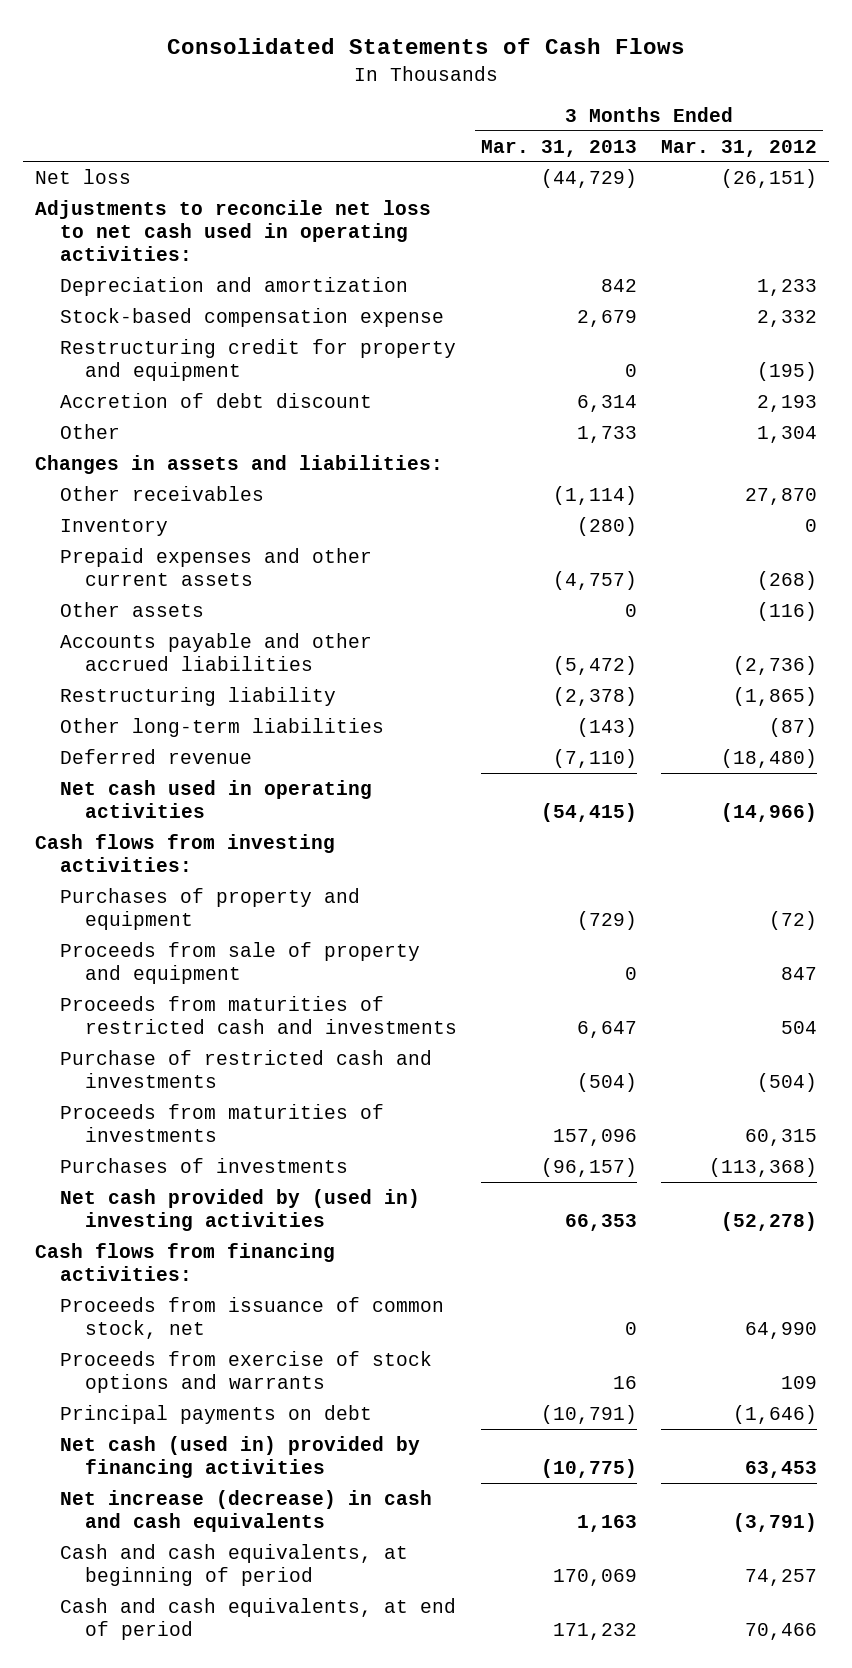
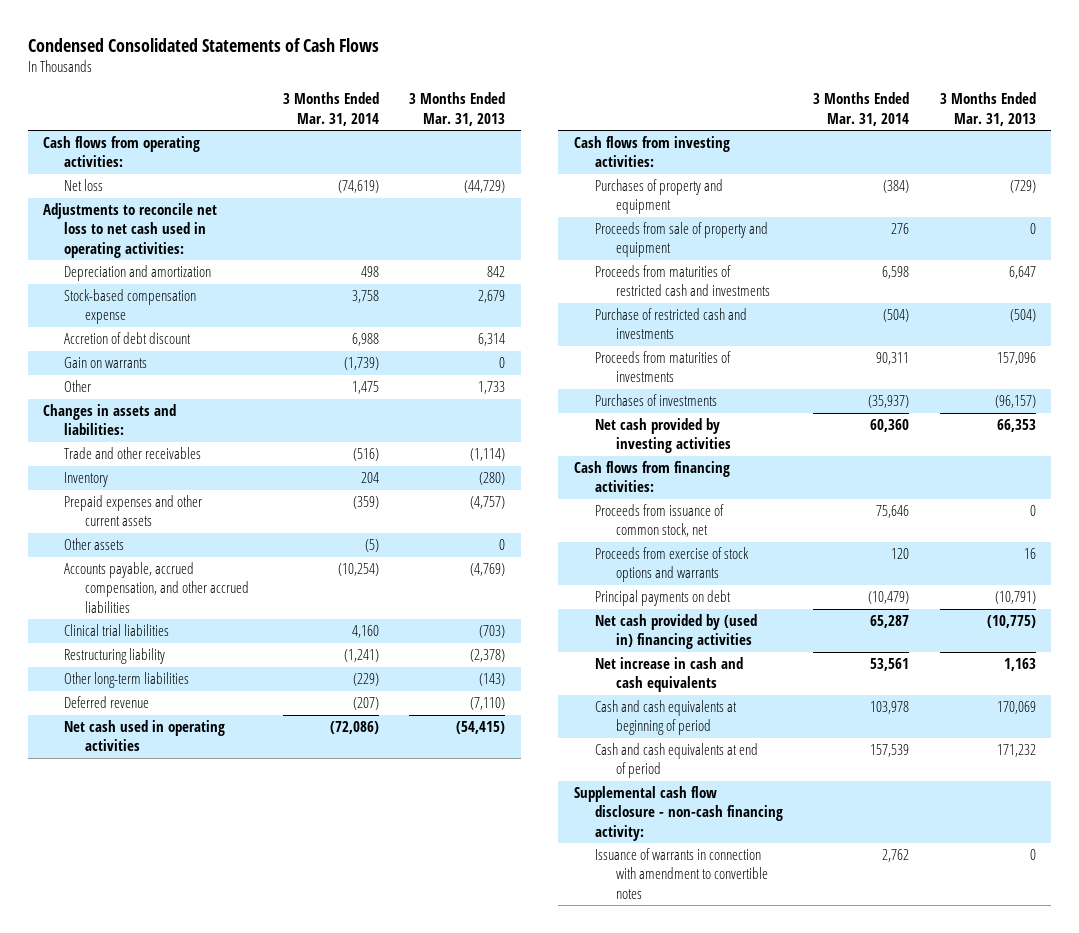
[167,37,686,54] Consolidated Statements of Cash Flows -> [28,37,380,52] Condensed Consolidated Statements of Cash Flows
[660,139,817,157] Mar. 31, 2012 -> none
none -> [282,92,379,126] 3 Months Ended Mar. 31, 2014
none -> [43,136,201,168] Cash flows from operating activities:
[59,338,456,381] Restructuring credit for property and equipment -> none
none -> [64,357,148,369] Gain on warrants
[59,485,264,501] Other receivables -> [64,447,202,460] Trade and other receivables
[59,632,372,671] Accounts payable and other accrued liabilities -> [64,562,250,613] Accounts payable, accrued compensation, and other accrued liabilities
[552,655,637,675] (5,472) -> [470,563,506,577] (4,769)
none -> [64,624,170,637] Clinical trial liabilities
[59,1188,420,1231] Net cash provided by (used in) investing activities -> [594,418,731,454] Net cash provided by investing activities
[59,1435,420,1478] Net cash (used in) provided by financing activities -> [594,614,757,650] Net cash provided by (used in) financing activities
[59,1489,432,1532] Net increase (decrease) in cash and cash equivalents -> [594,657,743,693] Net increase in cash and cash equivalents
[59,1543,408,1586] Cash and cash equivalents, at beginning of period -> [594,700,737,736] Cash and cash equivalents at beginning of period
[59,1597,456,1640] Cash and cash equivalents, at end of period -> [594,743,758,779] Cash and cash equivalents at end of period
none -> [573,786,783,841] Supplemental cash flow disclosure - non-cash financing activity:
none -> [594,848,768,899] Issuance of warrants in connection with amendment to convertible notes

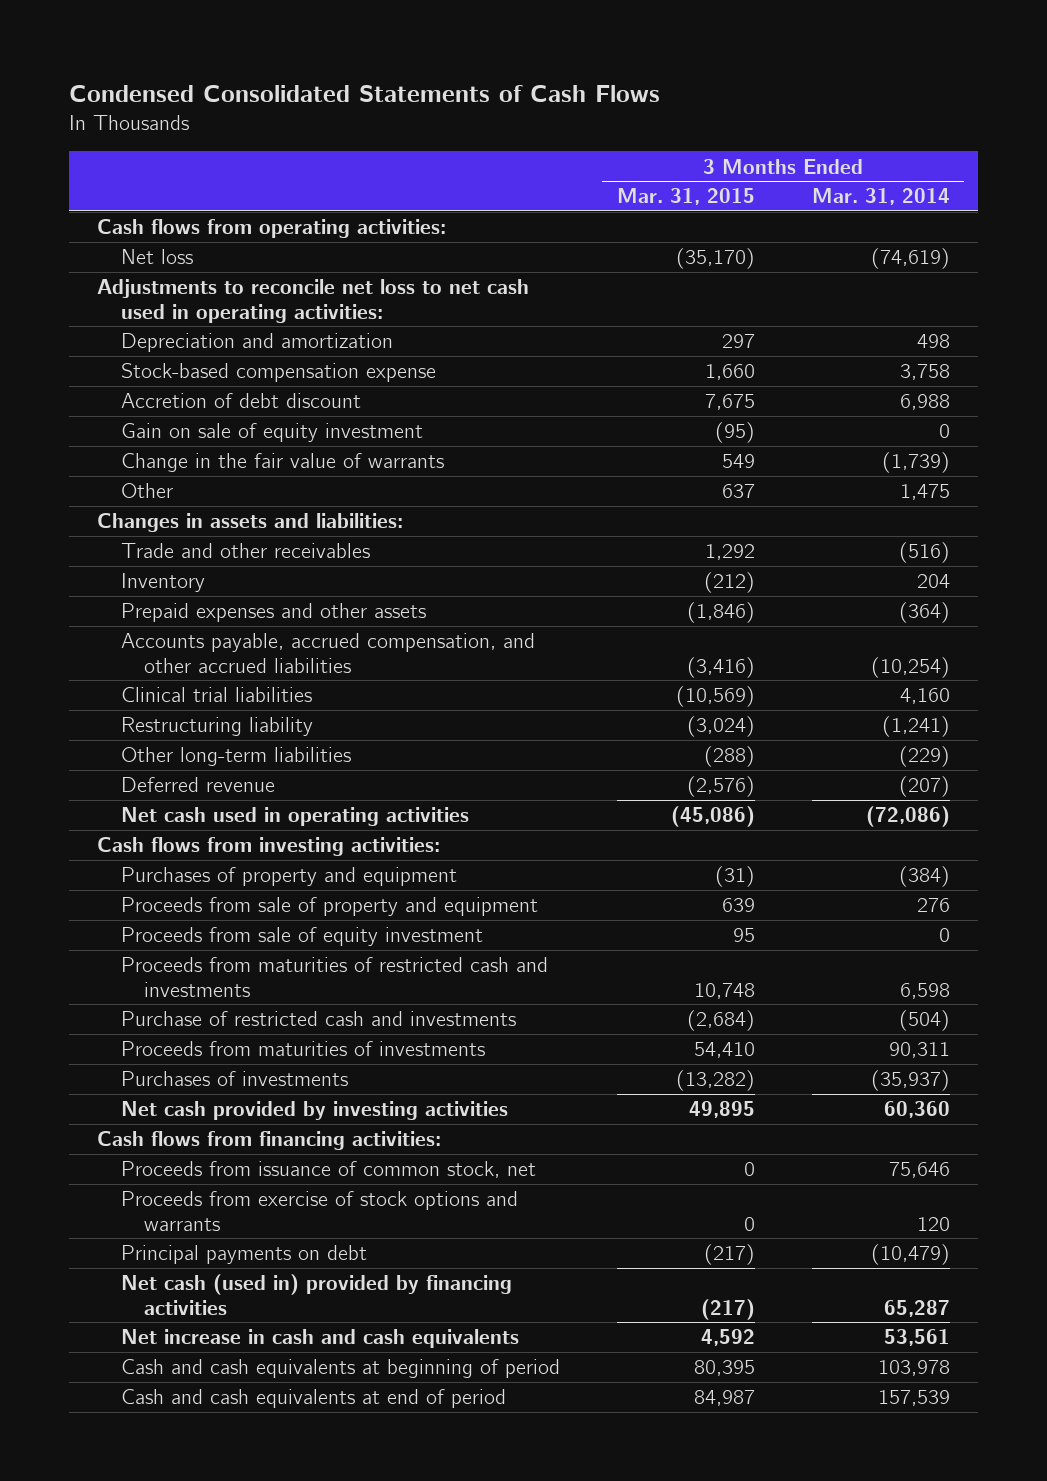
[409,92,506,126] 3 Months Ended Mar. 31, 2013 -> none
none -> [616,188,755,206] Mar. 31, 2015
none -> [120,423,423,443] Gain on sale of equity investment
[64,357,148,369] Gain on warrants -> [120,453,444,473] Change in the fair value of warrants
[64,538,125,551] Other assets -> none
[64,495,203,527] Prepaid expenses and other current assets -> [120,603,426,623] Prepaid expenses and other assets
[352,496,379,510] (359) -> [898,602,950,624] (364)
none -> [120,927,483,947] Proceeds from sale of equity investment
[594,614,757,650] Net cash provided by (used in) financing activities -> [120,1274,512,1315] Net cash (used in) provided by financing activities
[573,786,783,841] Supplemental cash flow disclosure - non-cash financing activity: -> none
[594,848,768,899] Issuance of warrants in connection with amendment to convertible notes -> none

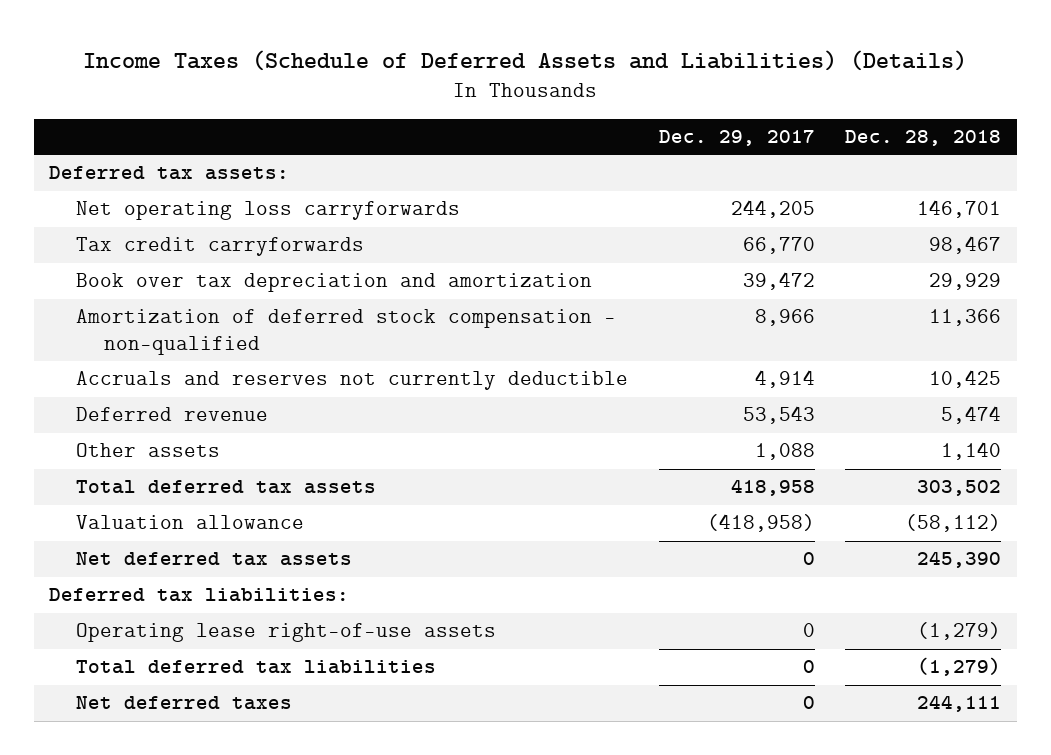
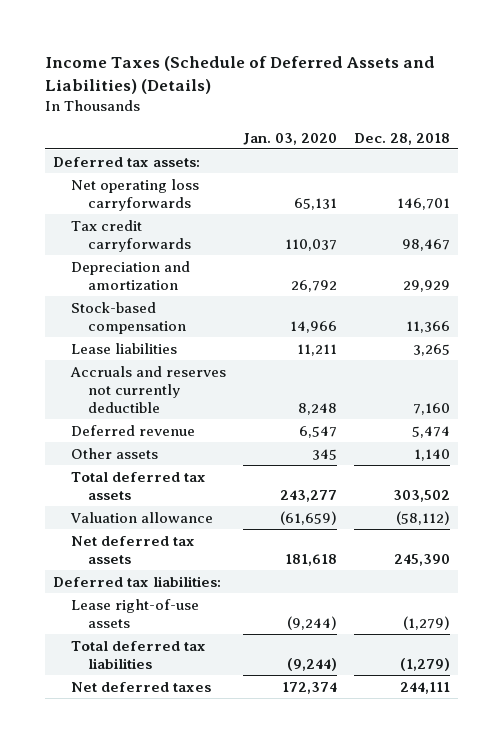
[658,130,815,147] Dec. 29, 2017 -> none
none -> [242,132,337,145] Jan. 03, 2020
[76,273,593,293] Book over tax depreciation and amortization -> [70,260,190,290] Depreciation and amortization
[76,309,617,355] Amortization of deferred stock compensation - non-qualified -> [70,301,186,334] Stock-based compensation
none -> [70,342,177,354] Lease liabilities
[929,370,1002,389] 10,425 -> [412,403,450,416] 7,160
[76,623,497,643] Operating lease right-of-use assets -> [70,598,199,628] Lease right-of-use assets

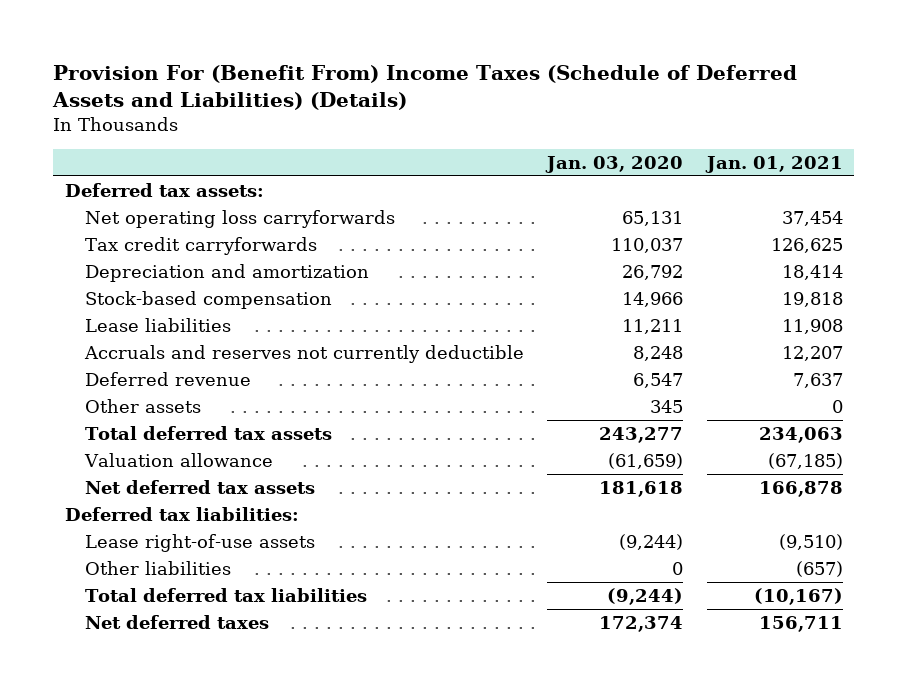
[44,56,435,95] Income Taxes (Schedule of Deferred Assets and Liabilities) (Details) -> [52,65,798,111] Provision For (Benefit From) Income Taxes (Schedule of Deferred Assets and Liabilities) (Details)
[353,132,450,145] Dec. 28, 2018 -> none
none -> [704,155,843,173] Jan. 01, 2021
none -> [84,560,231,575] Other liabilities

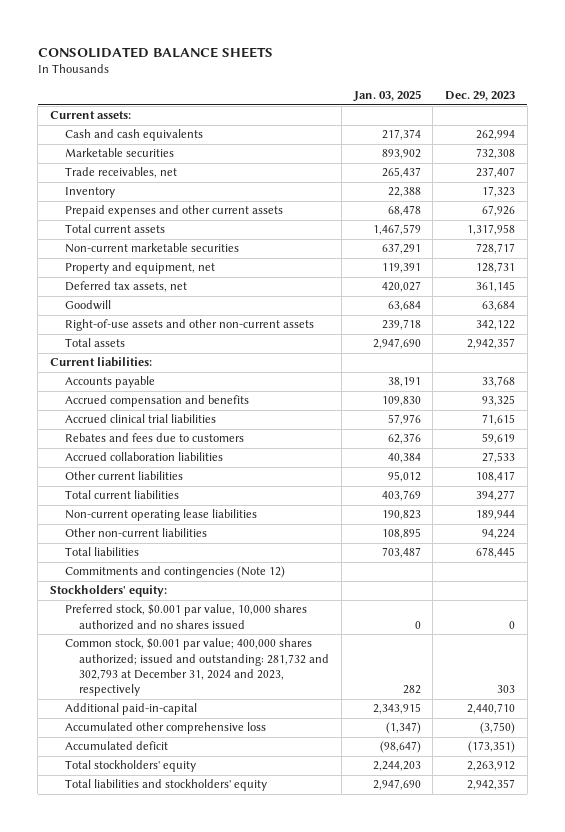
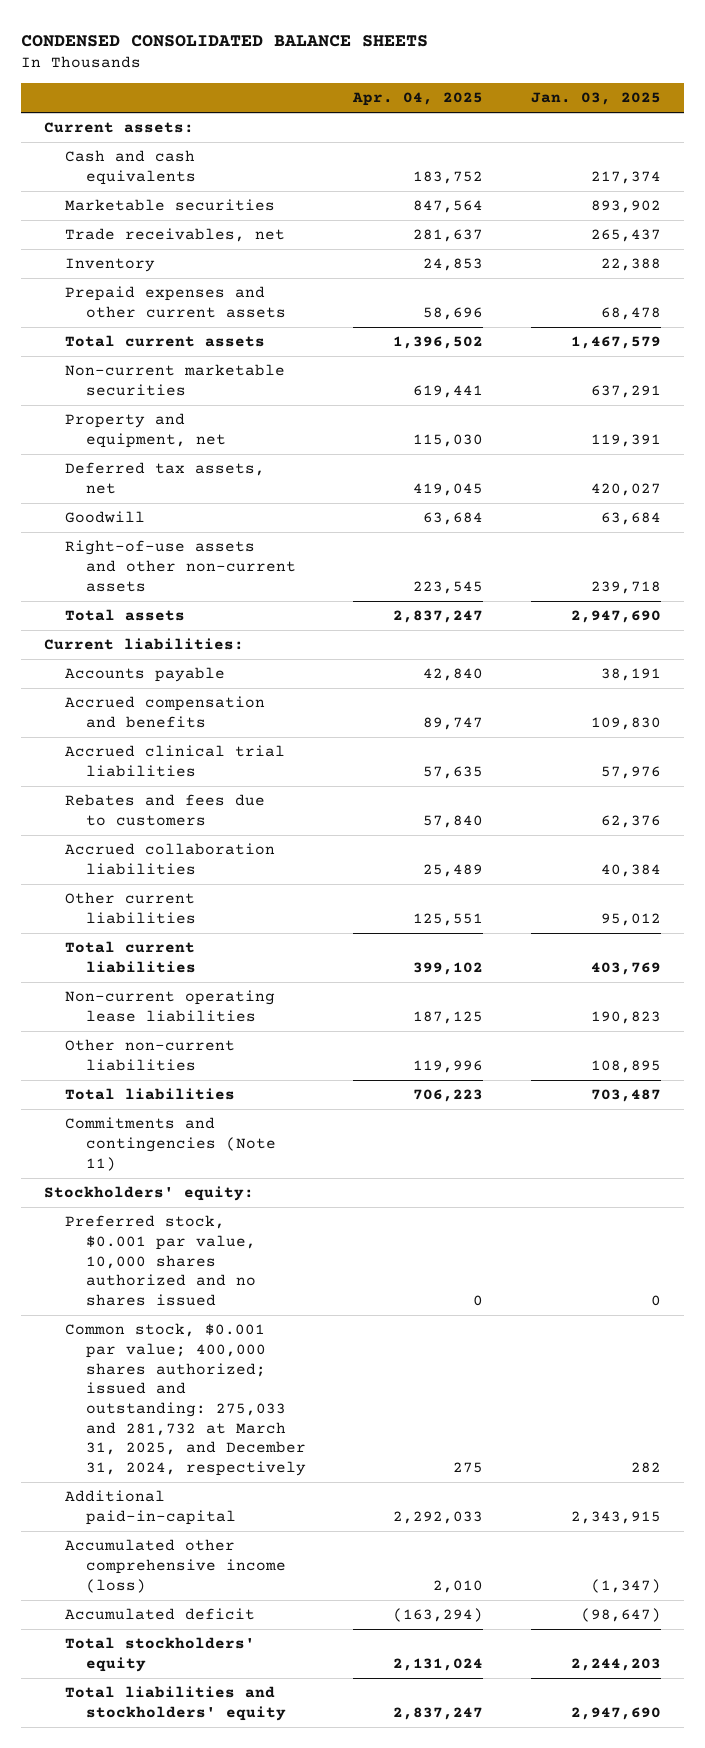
[37,46,273,58] CONSOLIDATED BALANCE SHEETS -> [20,34,428,47] CONDENSED CONSOLIDATED BALANCE SHEETS
[444,91,515,102] Dec. 29, 2023 -> none
none -> [352,92,484,107] Apr. 04, 2025
[64,566,285,579] Commitments and contingencies (Note 12) -> [65,1117,277,1171] Commitments and contingencies (Note 11)
[64,638,330,697] Common stock, $0.001 par value; 400,000 shares authorized; issued and outstanding: 281,732 and 302,793 at December 31, 2024 and 2023, respectively -> [65,1323,307,1476] Common stock, $0.001 par value; 400,000 shares authorized; issued and outstanding: 275,033 and 281,732 at March 31, 2025, and December 31, 2024, respectively
[64,722,266,735] Accumulated other comprehensive loss -> [65,1539,287,1593] Accumulated other comprehensive income (loss)

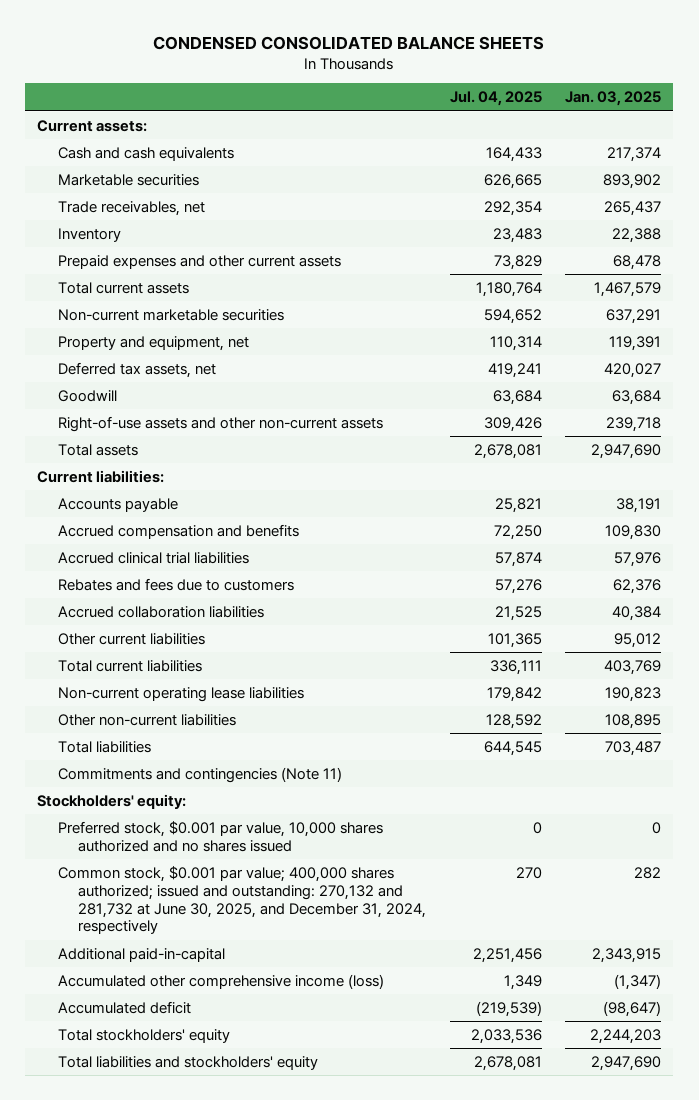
[352,92,484,107] Apr. 04, 2025 -> none
none -> [449,91,542,107] Jul. 04, 2025
[65,1323,307,1476] Common stock, $0.001 par value; 400,000 shares authorized; issued and outstanding: 275,033 and 281,732 at March 31, 2025, and December 31, 2024, respectively -> [57,865,426,935] Common stock, $0.001 par value; 400,000 shares authorized; issued and outstanding: 270,132 and 281,732 at June 30, 2025, and December 31, 2024, respectively

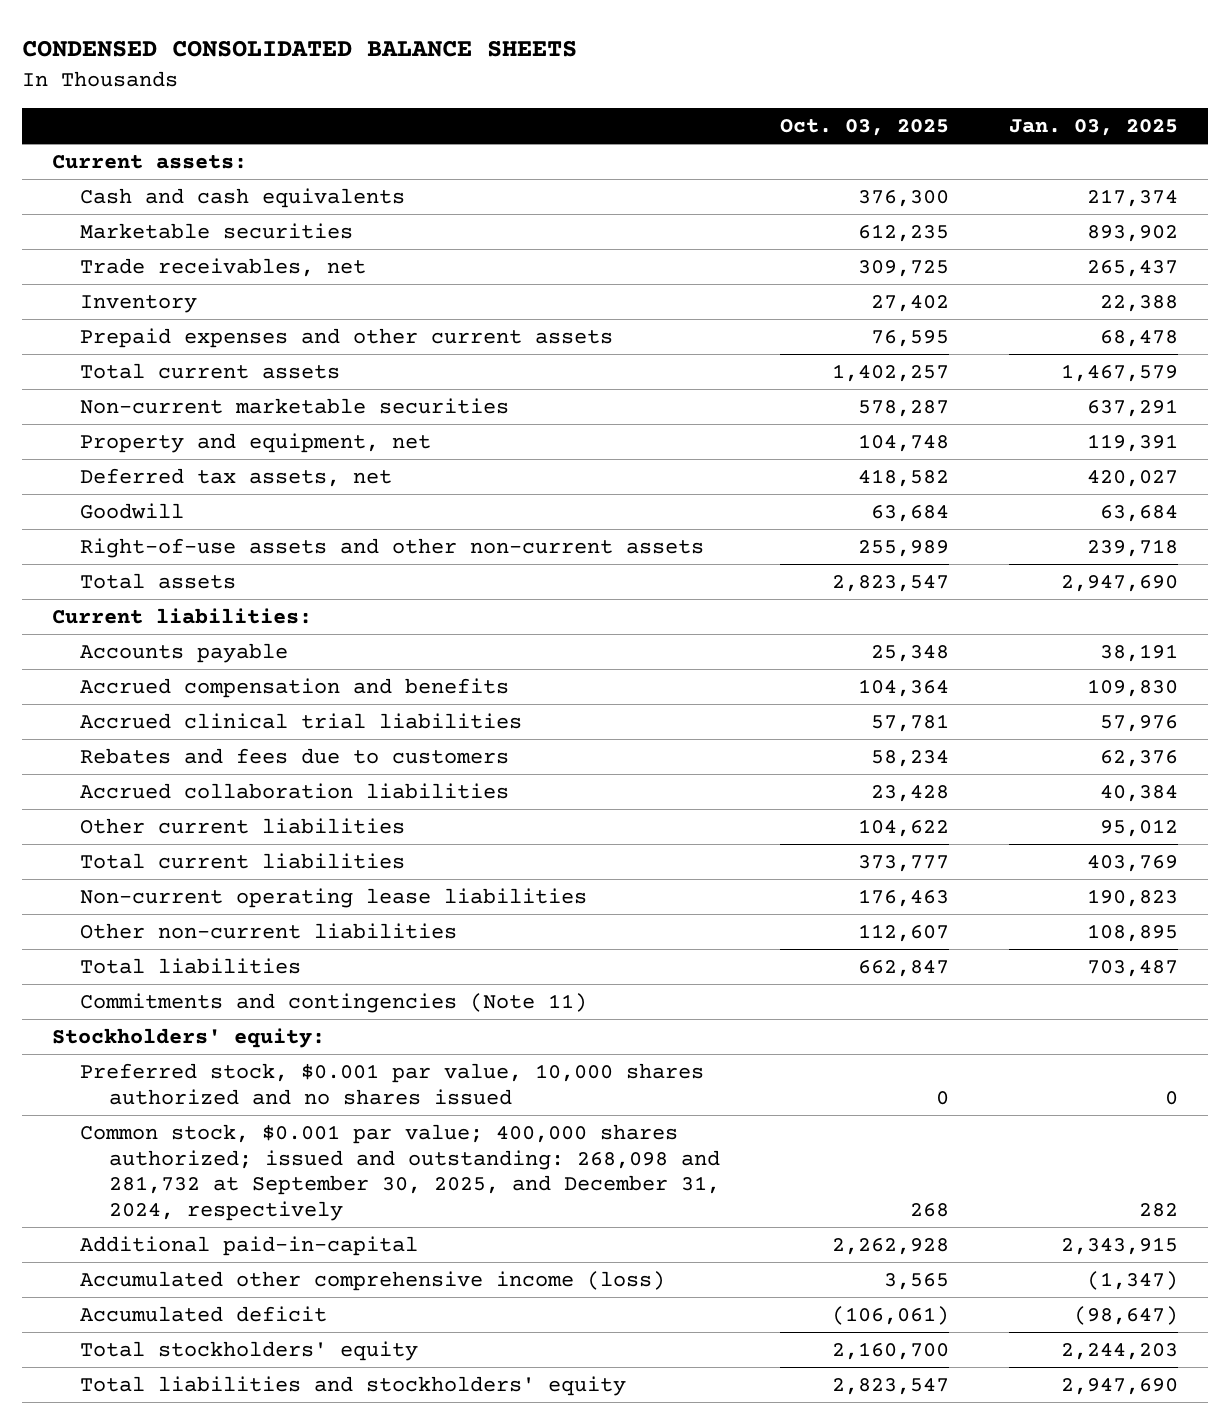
[449,91,542,107] Jul. 04, 2025 -> none
none -> [780,118,950,136] Oct. 03, 2025
[57,865,426,935] Common stock, $0.001 par value; 400,000 shares authorized; issued and outstanding: 270,132 and 281,732 at June 30, 2025, and December 31, 2024, respectively -> [80,1124,721,1221] Common stock, $0.001 par value; 400,000 shares authorized; issued and outstanding: 268,098 and 281,732 at September 30, 2025, and December 31, 2024, respectively

